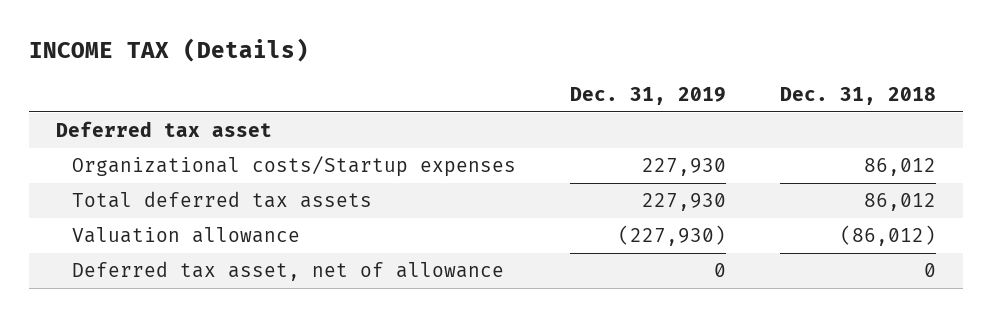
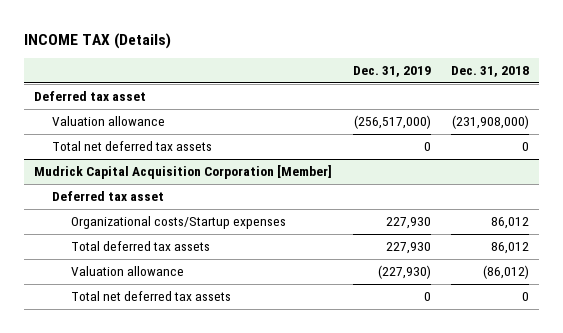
none -> [52,116,166,127] Valuation allowance
none -> [52,141,213,152] Total net deferred tax assets
none -> [33,165,332,180] Mudrick Capital Acquisition Corporation [Member]
none -> [52,191,165,202] Deferred tax asset
[71,260,504,281] Deferred tax asset, net of allowance -> [70,291,231,302] Total net deferred tax assets

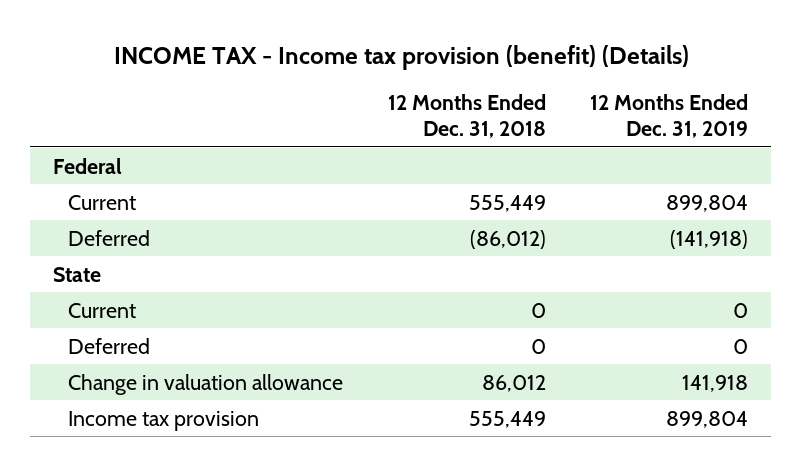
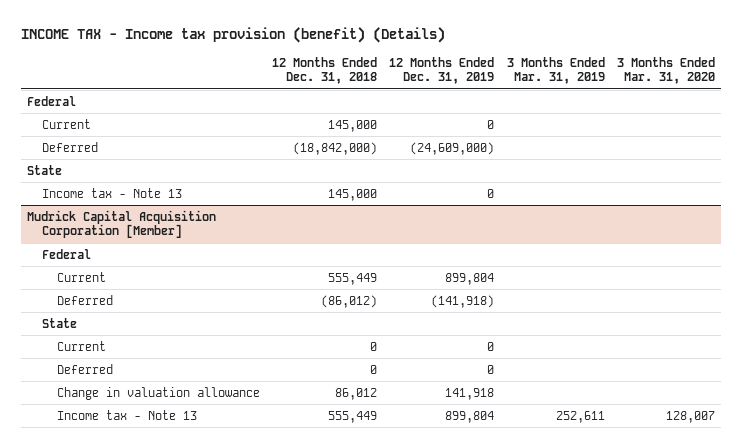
none -> [506,56,605,85] 3 Months Ended Mar. 31, 2019
none -> [617,56,716,85] 3 Months Ended Mar. 31, 2020
none -> [41,118,91,129] Current
none -> [41,141,98,152] Deferred
none -> [27,164,63,175] State
none -> [41,187,182,198] Income tax - Note 13
none -> [27,209,217,239] Mudrick Capital Acquisition Corporation [Member]
none -> [41,248,91,259] Federal
[67,410,259,431] Income tax provision -> [56,409,197,420] Income tax - Note 13

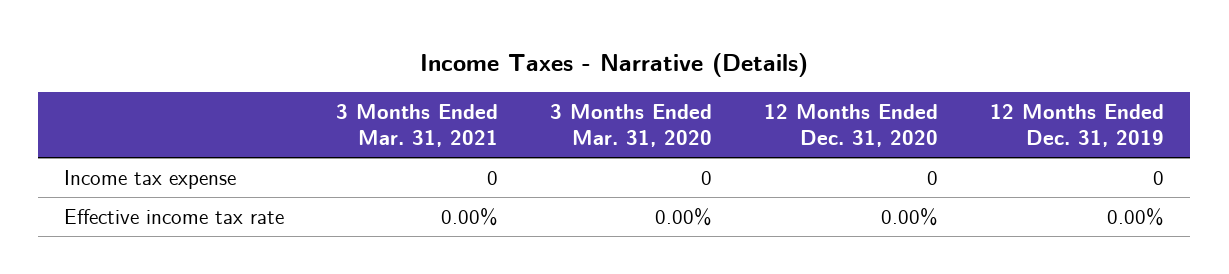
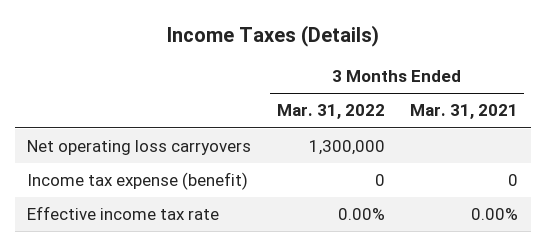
[420,52,809,77] Income Taxes - Narrative (Details) -> [166,24,379,47] Income Taxes (Details)
[550,103,713,148] 3 Months Ended Mar. 31, 2020 -> none
[764,103,939,148] 12 Months Ended Dec. 31, 2020 -> none
[990,103,1165,148] 12 Months Ended Dec. 31, 2019 -> none
none -> [276,104,385,120] Mar. 31, 2022
none -> [27,140,252,156] Net operating loss carryovers
[64,169,237,189] Income tax expense -> [27,172,249,191] Income tax expense (benefit)

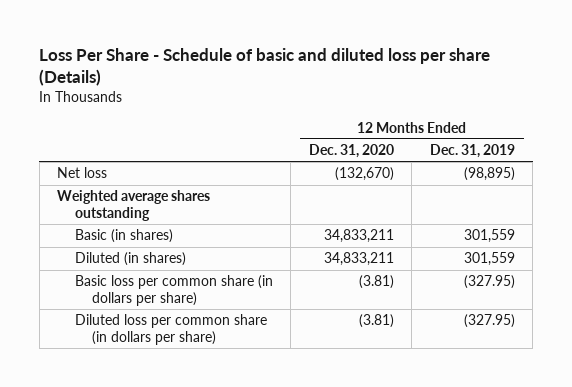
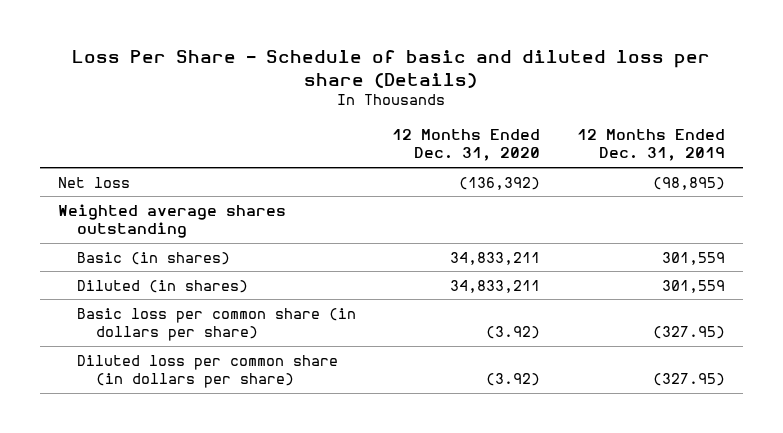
[334,167,394,182] (132,670) -> [459,176,541,190] (136,392)
[358,275,394,290] (3.81) -> [486,326,541,340] (3.92)
[358,314,394,329] (3.81) -> [486,373,541,387] (3.92)

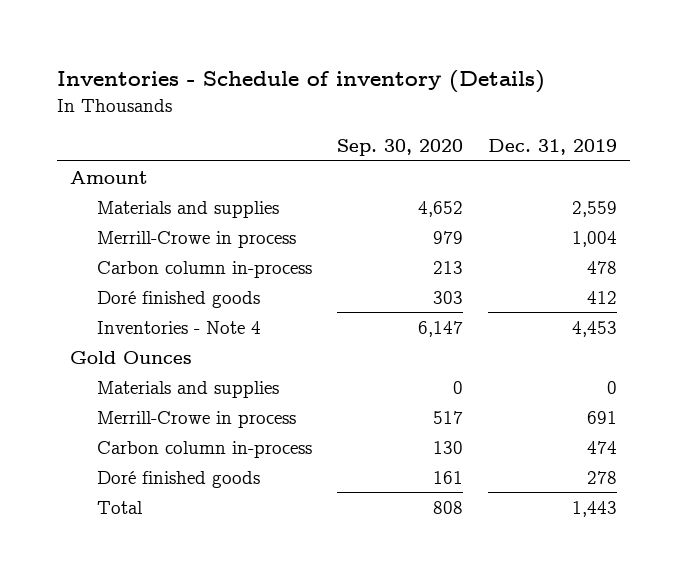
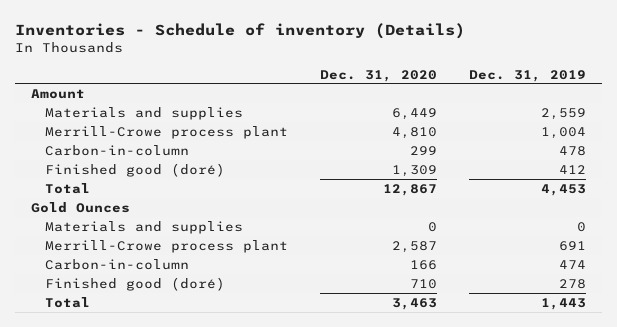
[337,139,464,157] Sep. 30, 2020 -> none
none -> [320,69,438,82] Dec. 31, 2020
[96,230,296,248] Merrill-Crowe in process -> [45,125,289,139] Merrill-Crowe process plant
[96,260,312,278] Carbon column in-process -> [45,144,190,156] Carbon-in-column
[96,290,260,308] Doré finished goods -> [45,162,226,177] Finished good (doré)
[96,320,261,334] Inventories - Note 4 -> [45,182,91,194] Total
[96,410,296,428] Merrill-Crowe in process -> [45,239,289,253] Merrill-Crowe process plant
[96,440,312,458] Carbon column in-process -> [45,258,190,270] Carbon-in-column
[96,470,260,488] Doré finished goods -> [45,276,226,291] Finished good (doré)

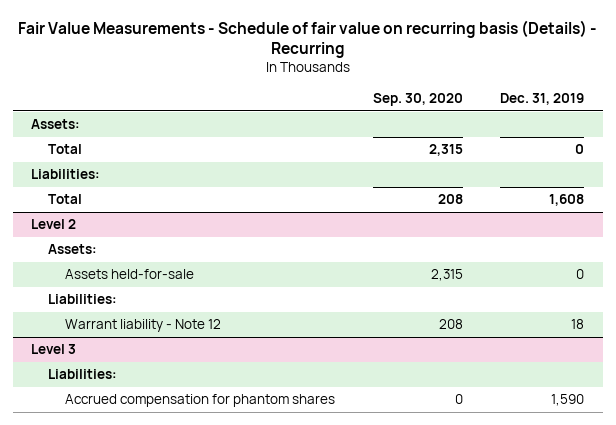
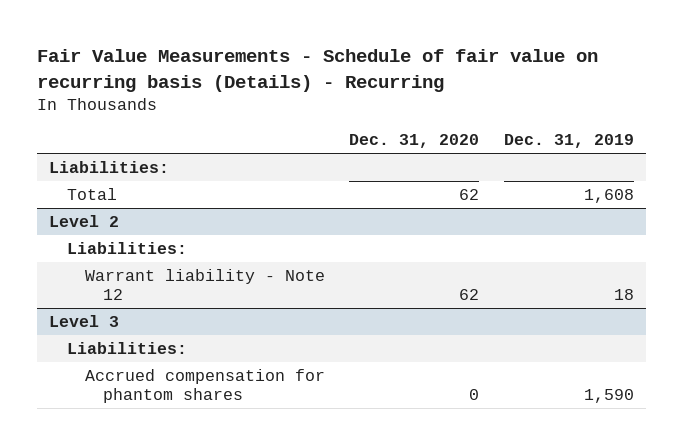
[372,93,463,107] Sep. 30, 2020 -> none
none -> [349,134,480,149] Dec. 31, 2020
[31,119,81,130] Assets: -> none
[48,144,83,155] Total -> none
[48,244,98,255] Assets: -> none
[65,269,195,280] Assets held-for-sale -> none

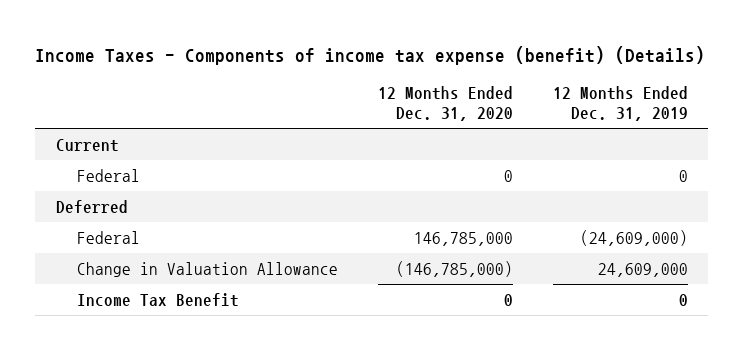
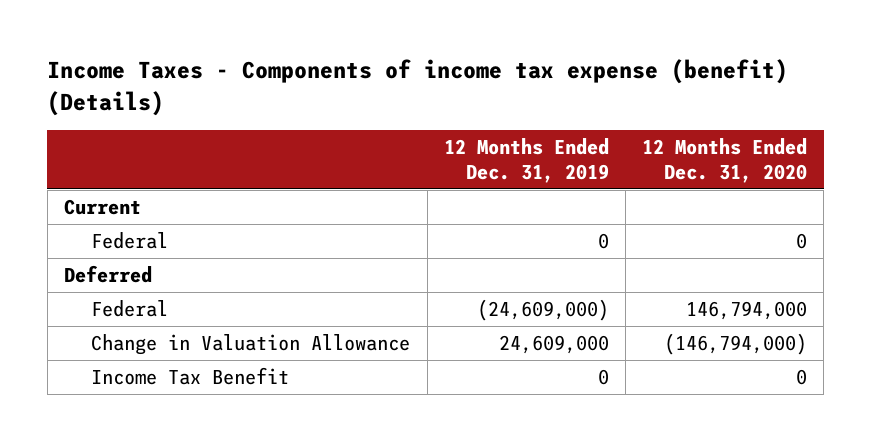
[413,231,513,246] 146,785,000 -> [685,301,807,321] 146,794,000
[395,260,513,277] (146,785,000) -> [663,333,807,356] (146,794,000)

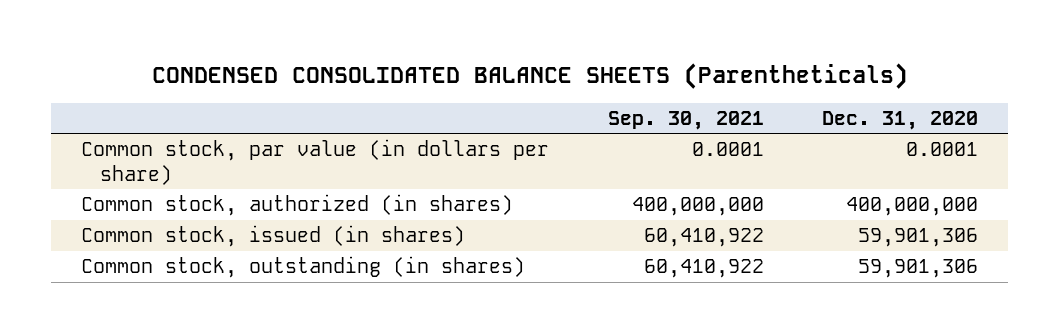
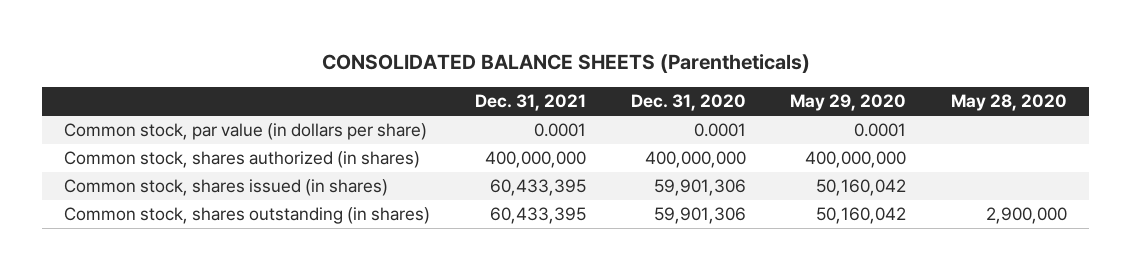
[151,62,908,89] CONDENSED CONSOLIDATED BALANCE SHEETS (Parentheticals) -> [321,54,810,74] CONSOLIDATED BALANCE SHEETS (Parentheticals)
[607,110,764,130] Sep. 30, 2021 -> none
none -> [474,94,586,112] Dec. 31, 2021
none -> [790,94,907,112] May 29, 2020
none -> [950,94,1067,112] May 28, 2020
[80,194,513,217] Common stock, authorized (in shares) -> [64,151,421,169] Common stock, shares authorized (in shares)
[80,225,465,248] Common stock, issued (in shares) -> [64,179,389,197] Common stock, shares issued (in shares)
[80,256,525,279] Common stock, outstanding (in shares) -> [64,207,431,225] Common stock, shares outstanding (in shares)

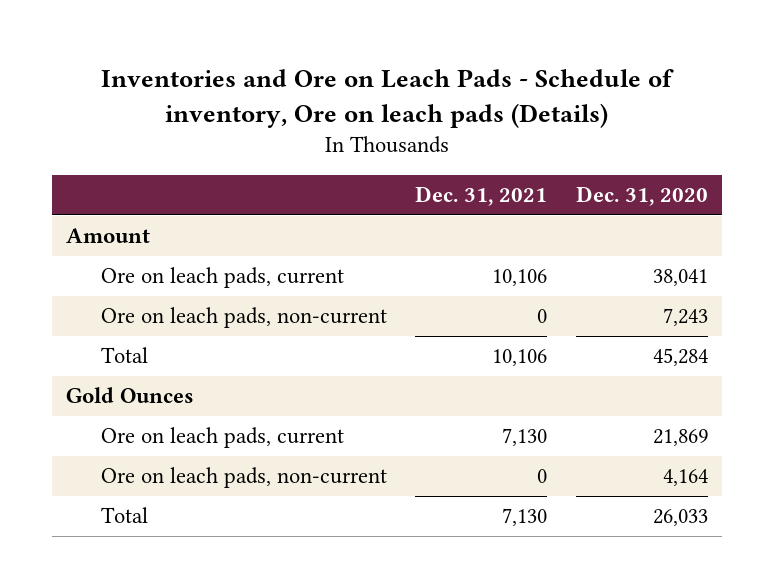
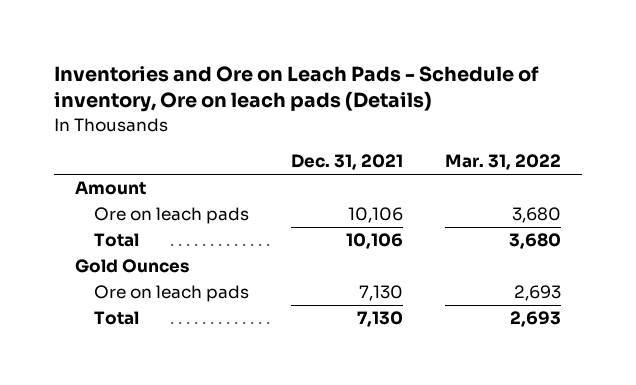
[575,186,708,207] Dec. 31, 2020 -> none
none -> [444,154,561,171] Mar. 31, 2022
[100,307,387,329] Ore on leach pads, non-current -> none
[100,267,344,289] Ore on leach pads, current -> [93,207,249,225] Ore on leach pads
[100,467,387,489] Ore on leach pads, non-current -> none
[100,427,344,449] Ore on leach pads, current -> [93,285,249,303] Ore on leach pads

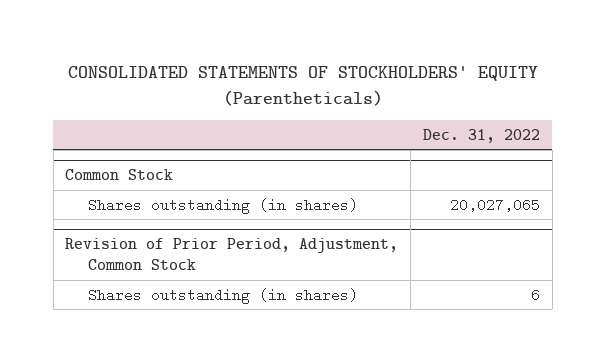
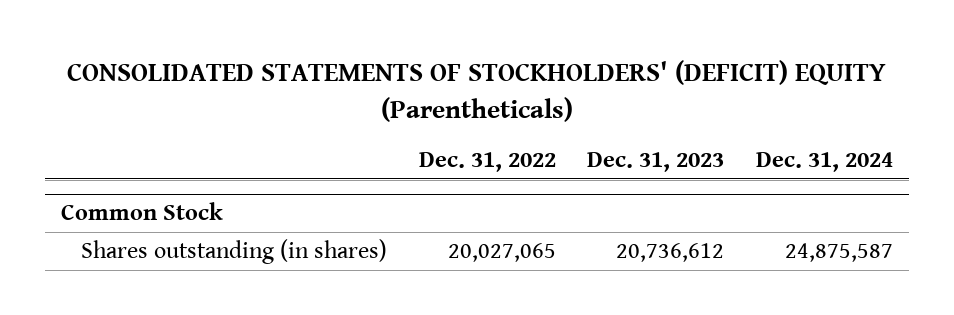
[67,66,538,106] CONSOLIDATED STATEMENTS OF STOCKHOLDERS' EQUITY (Parentheticals) -> [66,60,886,122] CONSOLIDATED STATEMENTS OF STOCKHOLDERS' (DEFICIT) EQUITY (Parentheticals)
none -> [587,152,725,173] Dec. 31, 2023
none -> [755,152,893,173] Dec. 31, 2024
[65,238,399,271] Revision of Prior Period, Adjustment, Common Stock -> none
[87,287,358,304] Shares outstanding (in shares) -> none

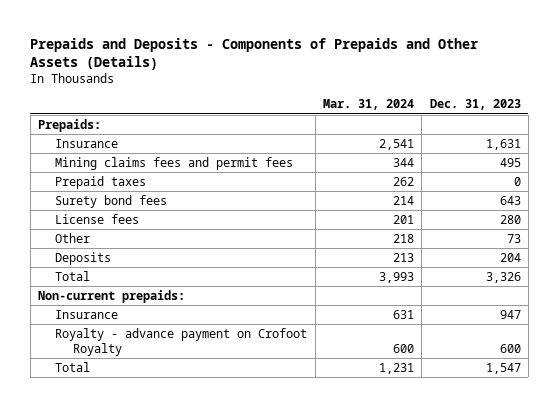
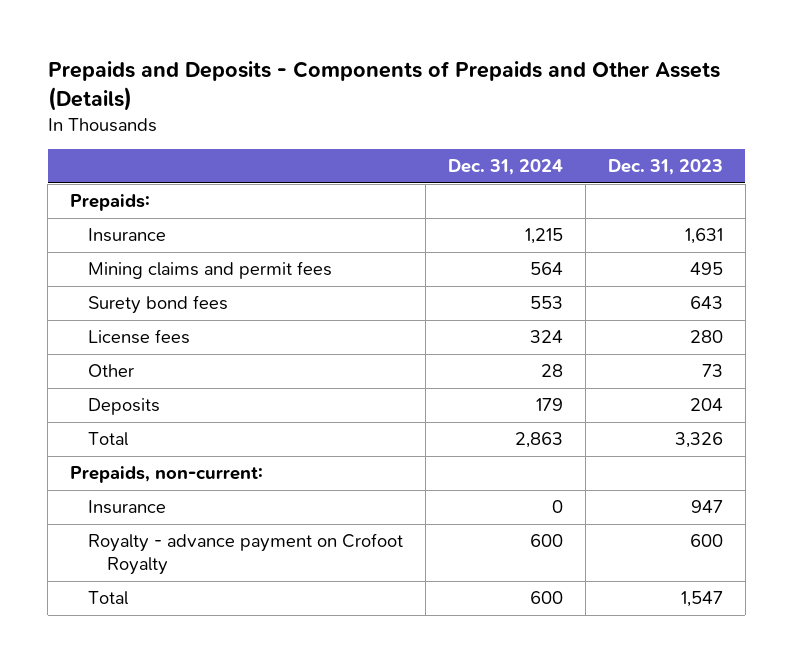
[322,99,414,111] Mar. 31, 2024 -> none
none -> [448,159,564,176] Dec. 31, 2024
[55,175,147,189] Prepaid taxes -> none
[55,156,294,170] Mining claims fees and permit fees -> [88,261,333,280] Mining claims and permit fees
[37,289,185,303] Non-current prepaids: -> [70,466,264,484] Prepaids, non-current:

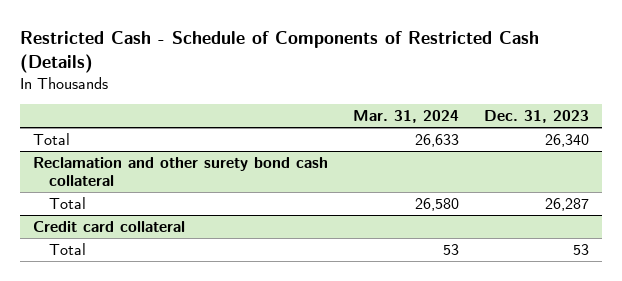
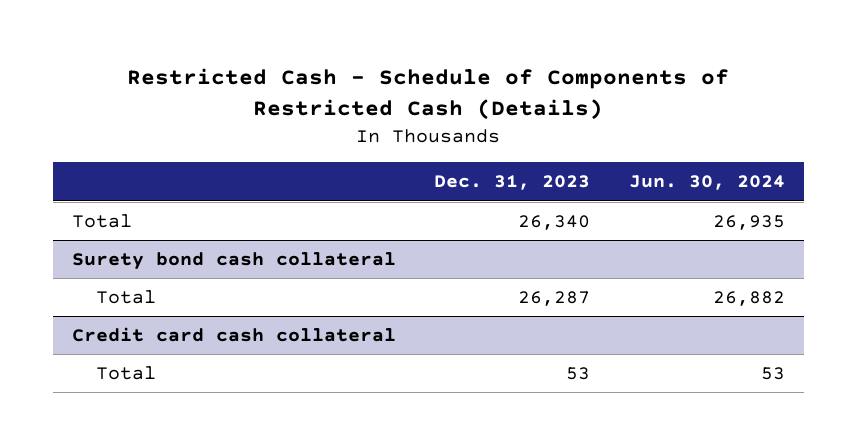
[353,110,460,124] Mar. 31, 2024 -> none
none -> [628,175,785,191] Jun. 30, 2024
[33,156,329,187] Reclamation and other surety bond cash collateral -> [72,252,397,271] Surety bond cash collateral
[33,220,186,232] Credit card collateral -> [72,327,397,343] Credit card cash collateral

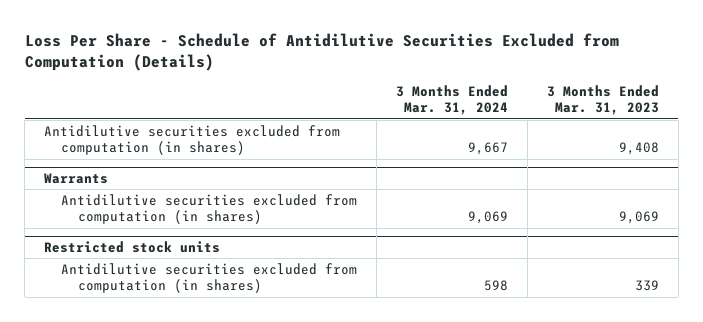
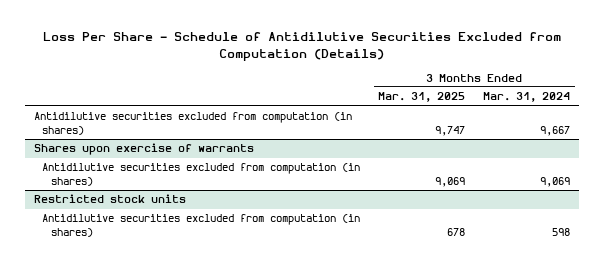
[546,84,659,116] 3 Months Ended Mar. 31, 2023 -> none
none -> [378,92,466,103] Mar. 31, 2025
[44,173,109,185] Warrants -> [33,143,254,156] Shares upon exercise of warrants

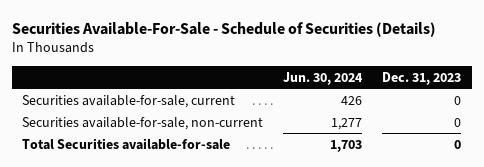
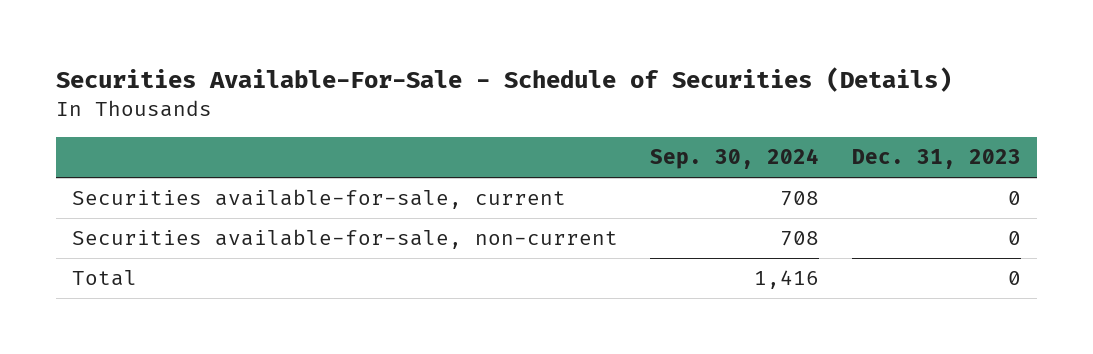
[283,71,364,85] Jun. 30, 2024 -> none
none -> [650,148,820,170] Sep. 30, 2024
[22,137,231,150] Total Securities available-for-sale -> [72,270,138,287] Total

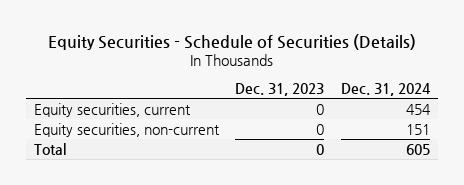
[56,67,953,93] Securities Available-For-Sale - Schedule of Securities (Details) -> [47,33,416,50] Equity Securities - Schedule of Securities (Details)
[650,148,820,170] Sep. 30, 2024 -> none
none -> [340,82,431,96] Dec. 31, 2024
[72,189,567,210] Securities available-for-sale, current -> [34,102,192,117] Equity securities, current
[72,229,619,250] Securities available-for-sale, non-current -> [34,122,221,137] Equity securities, non-current

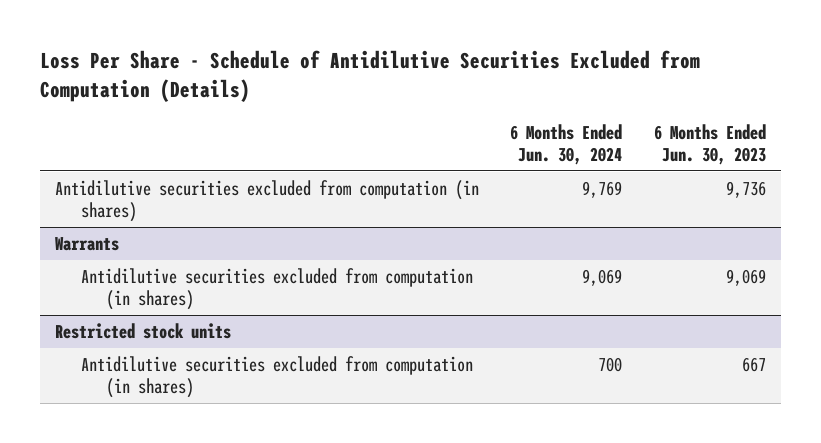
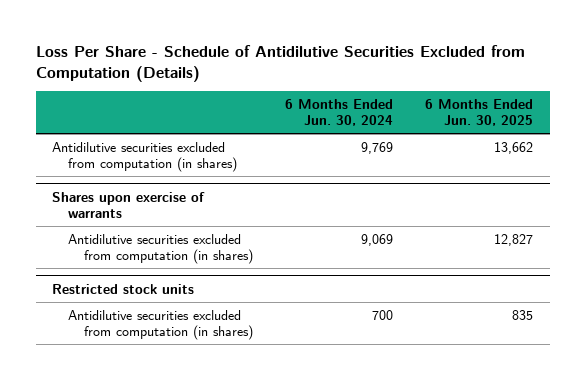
[653,123,766,165] 6 Months Ended Jun. 30, 2023 -> none
none -> [425,98,534,126] 6 Months Ended Jun. 30, 2025
[55,237,120,252] Warrants -> [52,191,206,218] Shares upon exercise of warrants

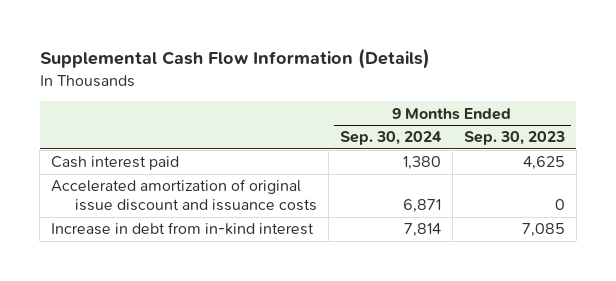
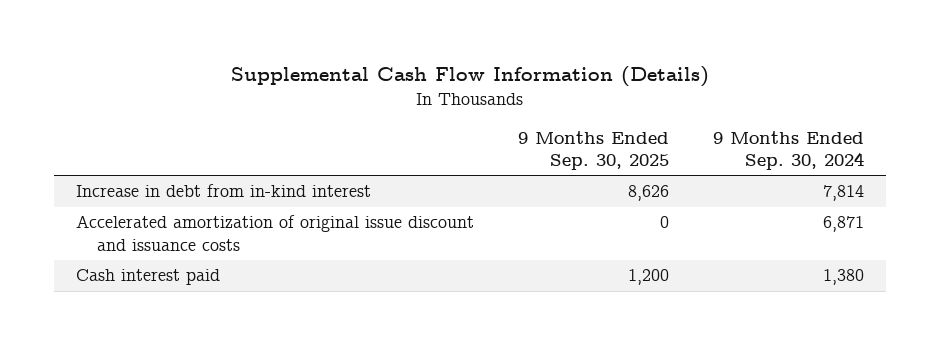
[463,131,565,146] Sep. 30, 2023 -> none
none -> [518,130,670,171] 9 Months Ended Sep. 30, 2025
[51,179,317,212] Accelerated amortization of original issue discount and issuance costs -> [76,215,475,251] Accelerated amortization of original issue discount and issuance costs
[51,156,180,171] Cash interest paid -> [76,269,221,286] Cash interest paid

